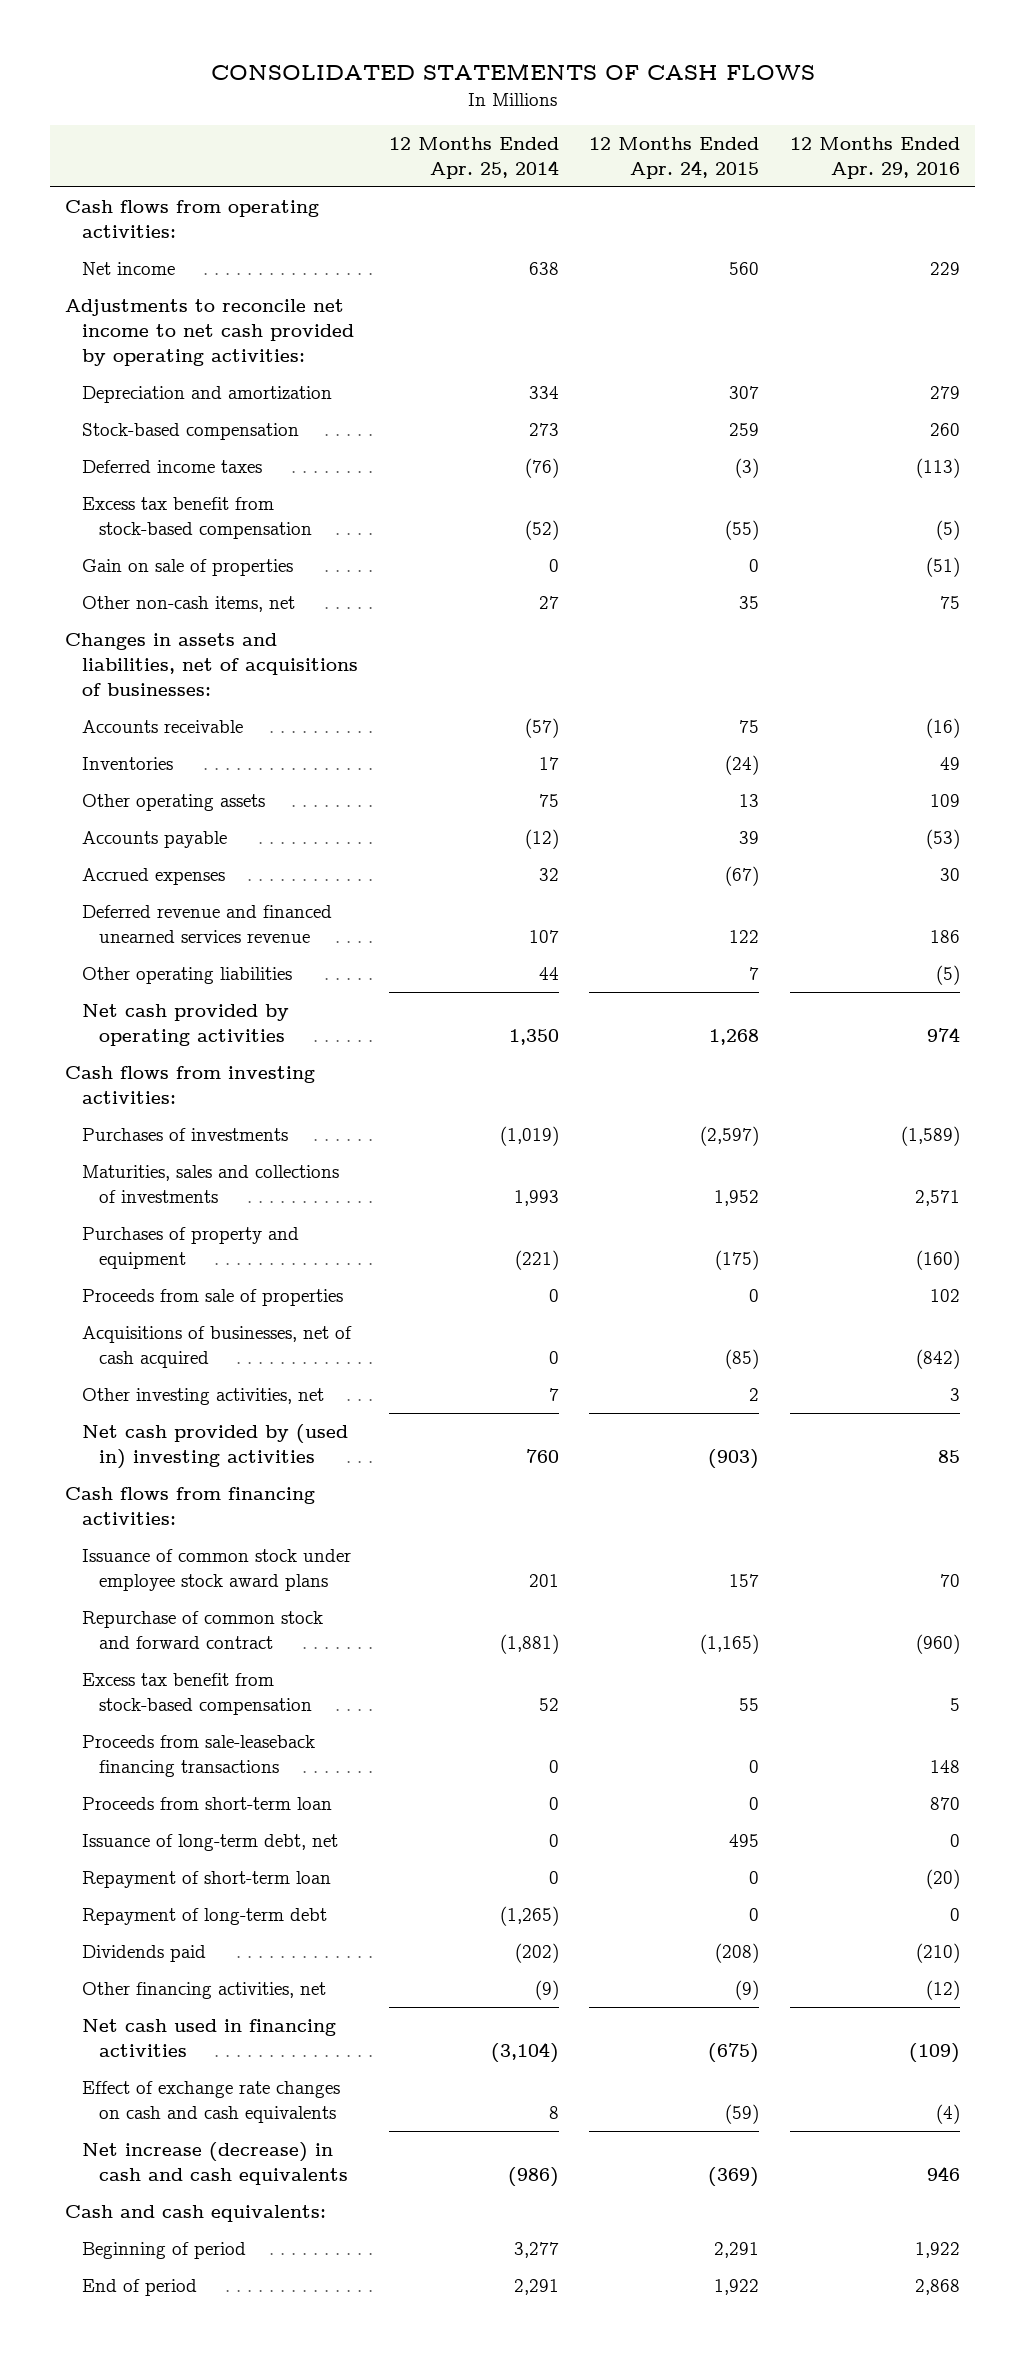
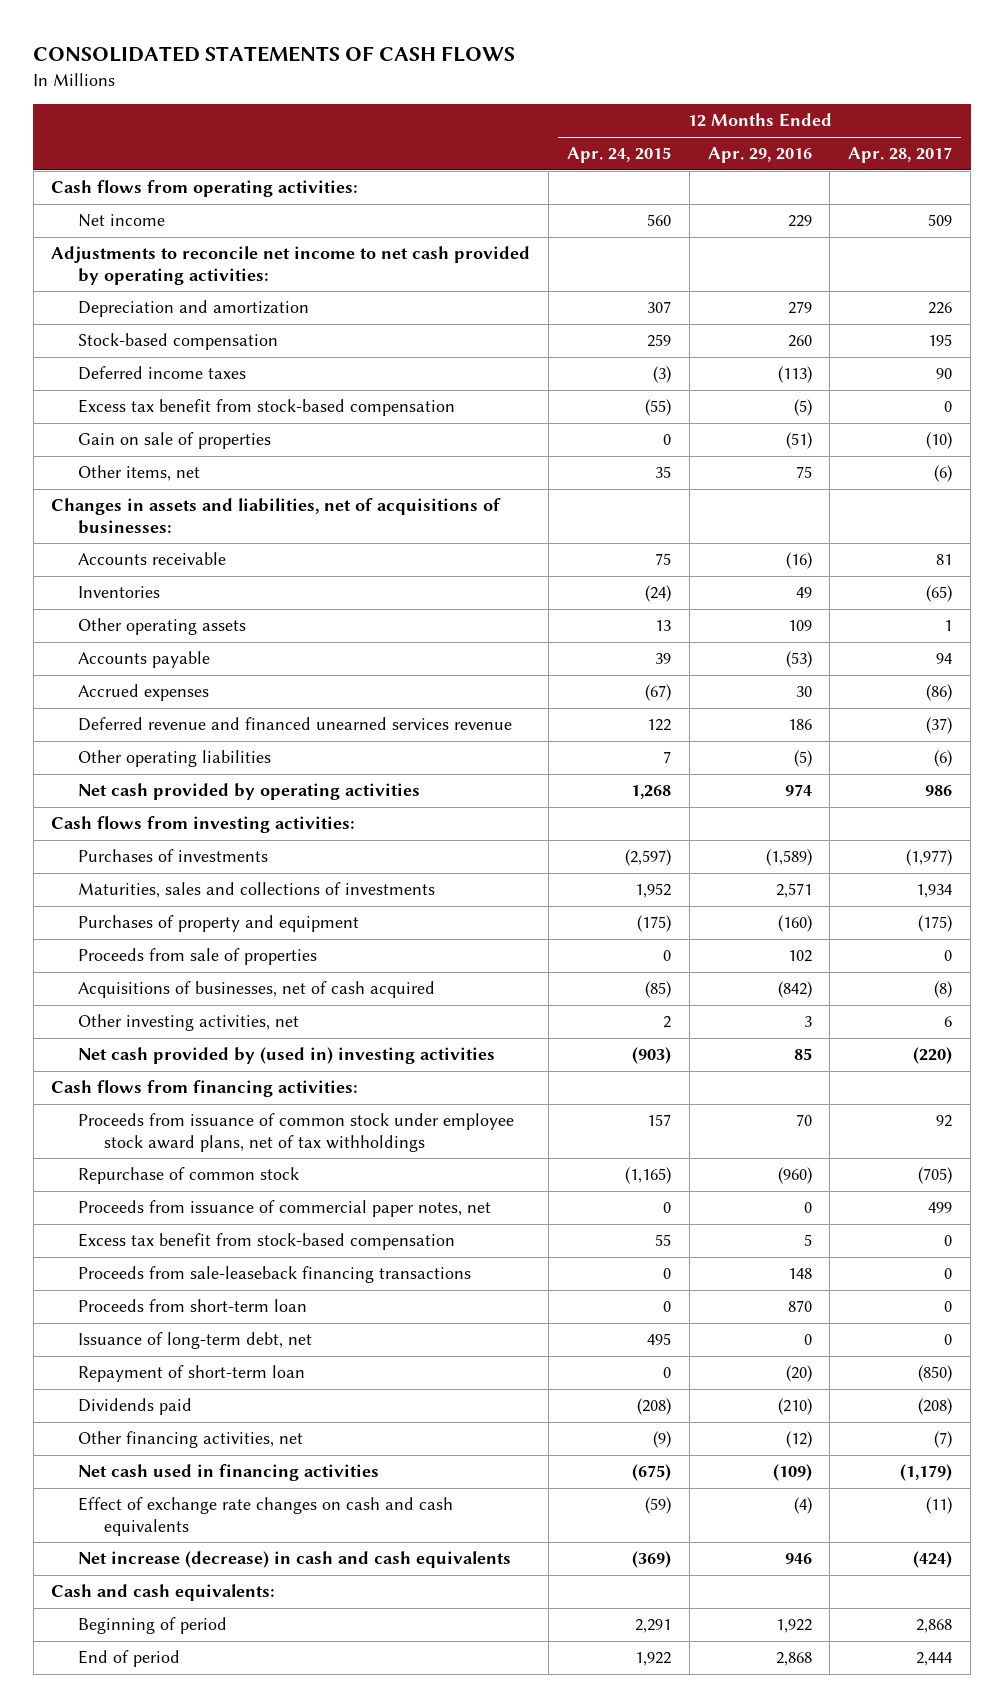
[388,137,559,179] 12 Months Ended Apr. 25, 2014 -> none
none -> [848,147,953,164] Apr. 28, 2017
[82,596,296,613] Other non-cash items, net -> [77,465,200,482] Other items, net
[82,1549,352,1592] Issuance of common stock under employee stock award plans -> [77,1113,514,1152] Proceeds from issuance of common stock under employee stock award plans, net of tax withholdings
[82,1611,324,1650] Repurchase of common stock and forward contract -> [77,1167,299,1185] Repurchase of common stock
none -> [77,1200,491,1218] Proceeds from issuance of commercial paper notes, net
[82,1908,328,1926] Repayment of long-term debt -> none

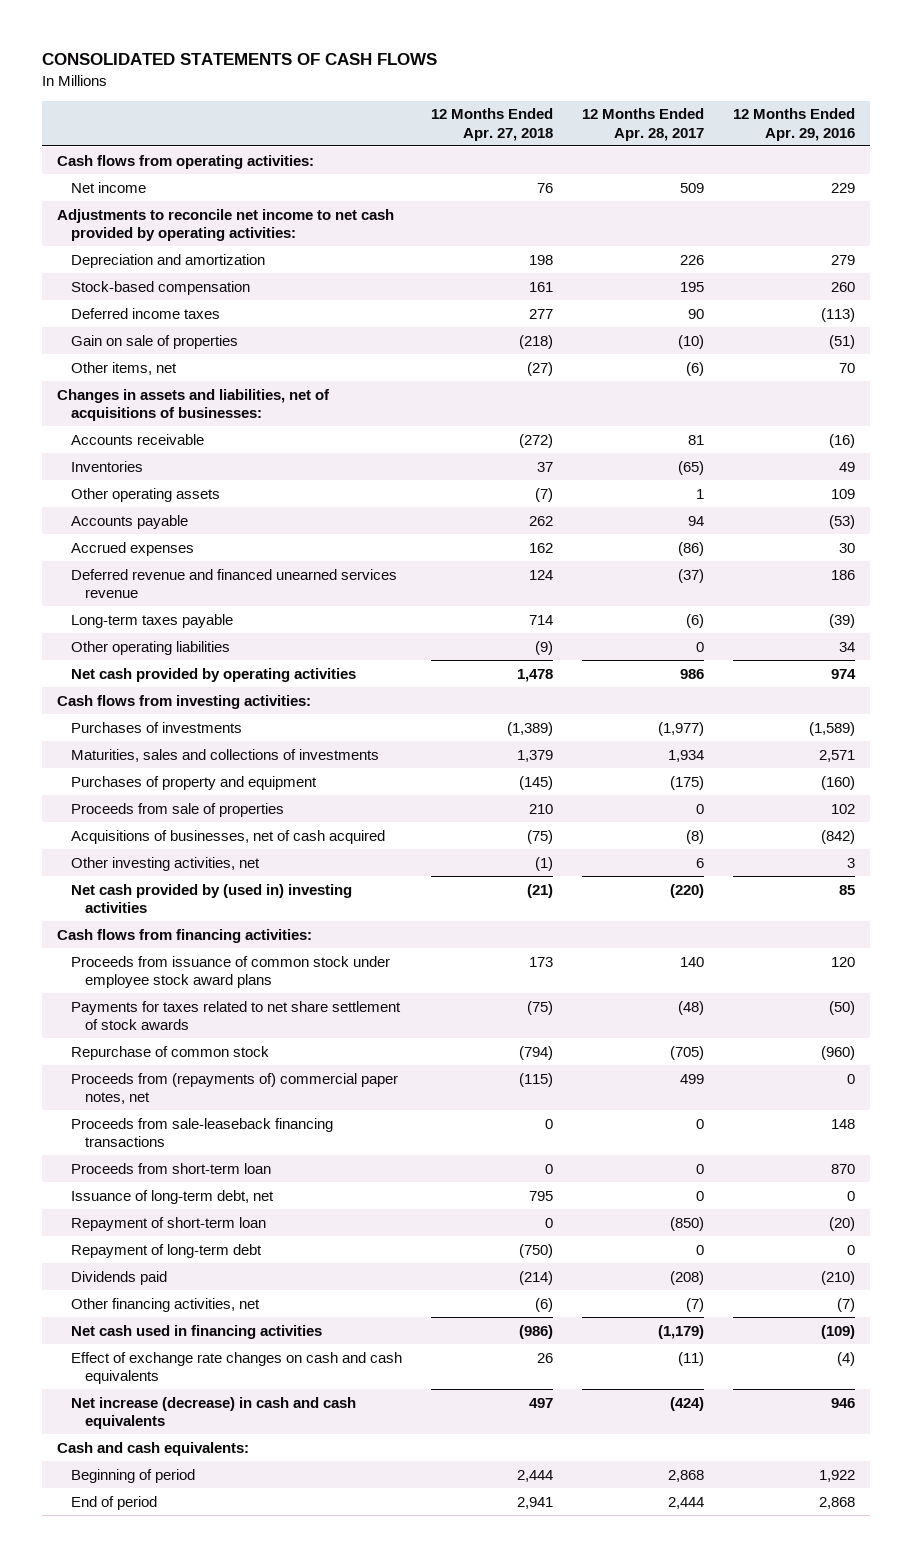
[567,147,672,164] Apr. 24, 2015 -> none
none -> [430,108,553,141] 12 Months Ended Apr. 27, 2018
[77,399,455,417] Excess tax benefit from stock-based compensation -> none
[795,466,812,479] 75 -> [839,362,856,373] 70
none -> [70,613,233,628] Long-term taxes payable
[793,750,812,768] (5) -> [839,641,856,652] 34
[934,750,953,768] (6) -> [696,641,705,652] 0
[77,1113,514,1152] Proceeds from issuance of common stock under employee stock award plans, net of tax withholdings -> [70,955,390,989] Proceeds from issuance of common stock under employee stock award plans
[795,1114,812,1127] 70 -> [831,956,856,967] 120
[936,1115,953,1128] 92 -> [680,956,705,967] 140
none -> [70,1000,401,1031] Payments for taxes related to net share settlement of stock awards
[77,1233,455,1251] Excess tax benefit from stock-based compensation -> none
[77,1200,491,1218] Proceeds from issuance of commercial paper notes, net -> [70,1072,398,1105] Proceeds from (repayments of) commercial paper notes, net
none -> [70,1243,262,1258] Repayment of long-term debt
[785,1431,812,1449] (12) -> [837,1297,856,1312] (7)

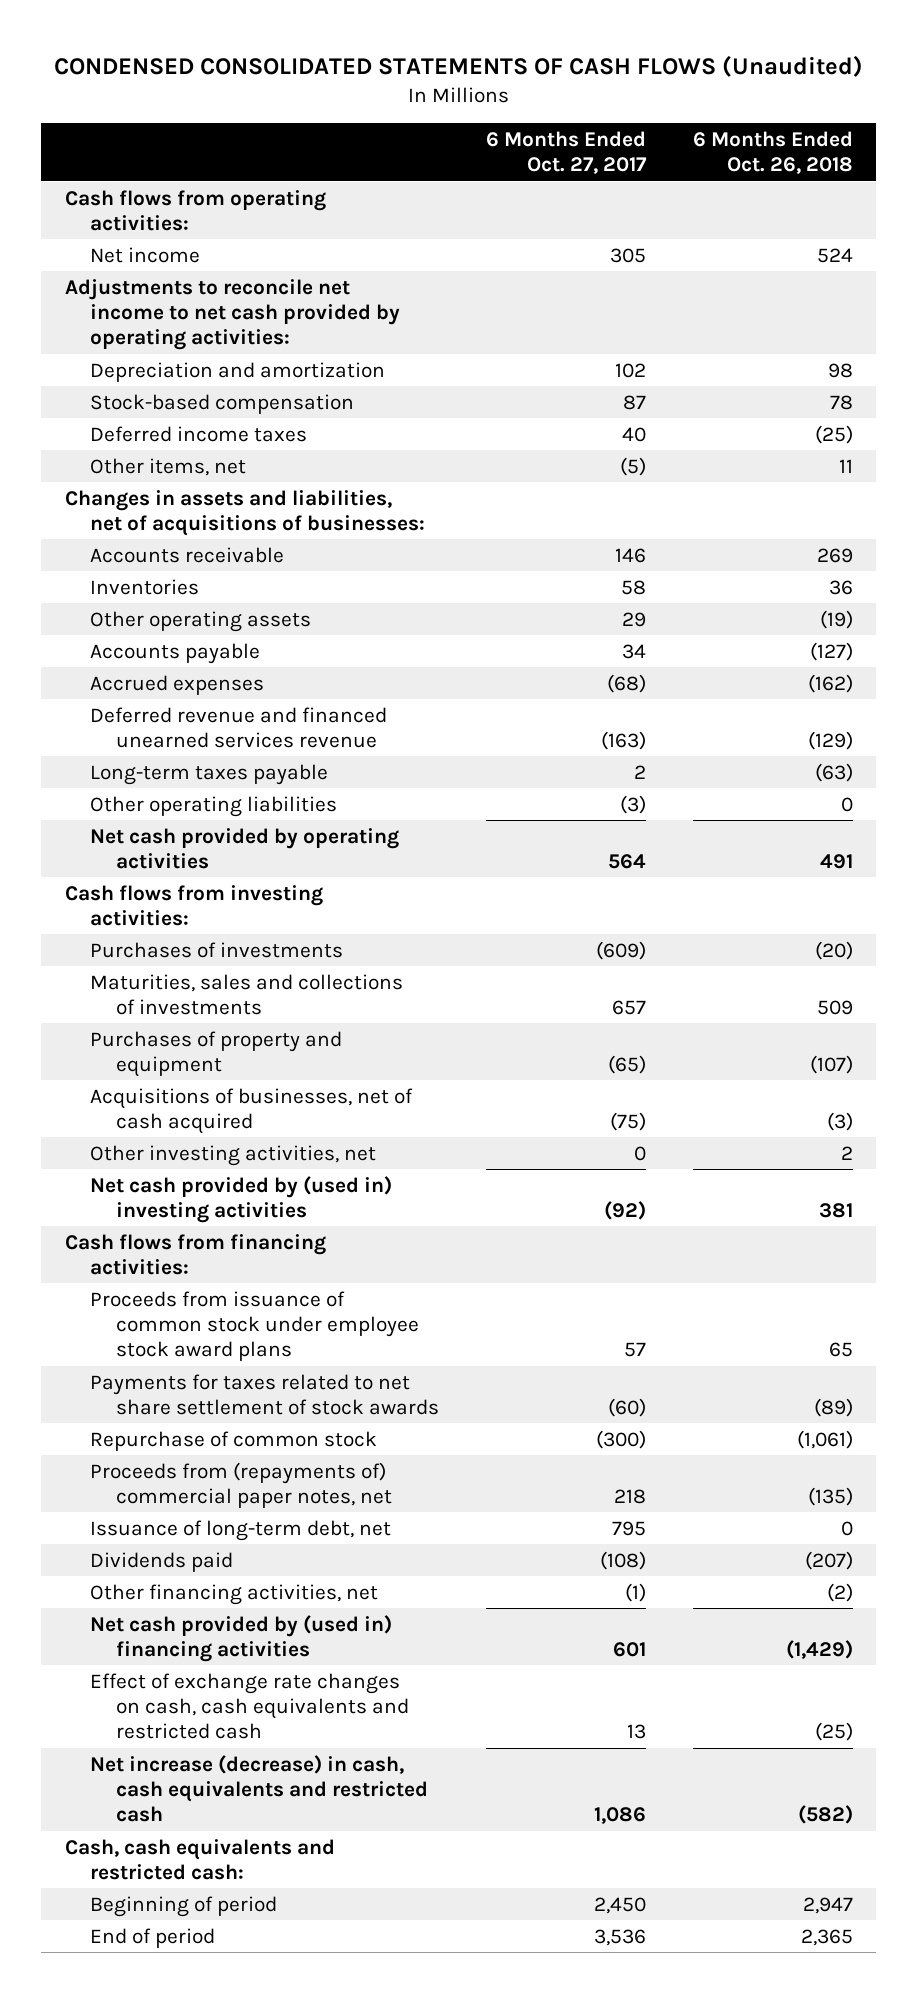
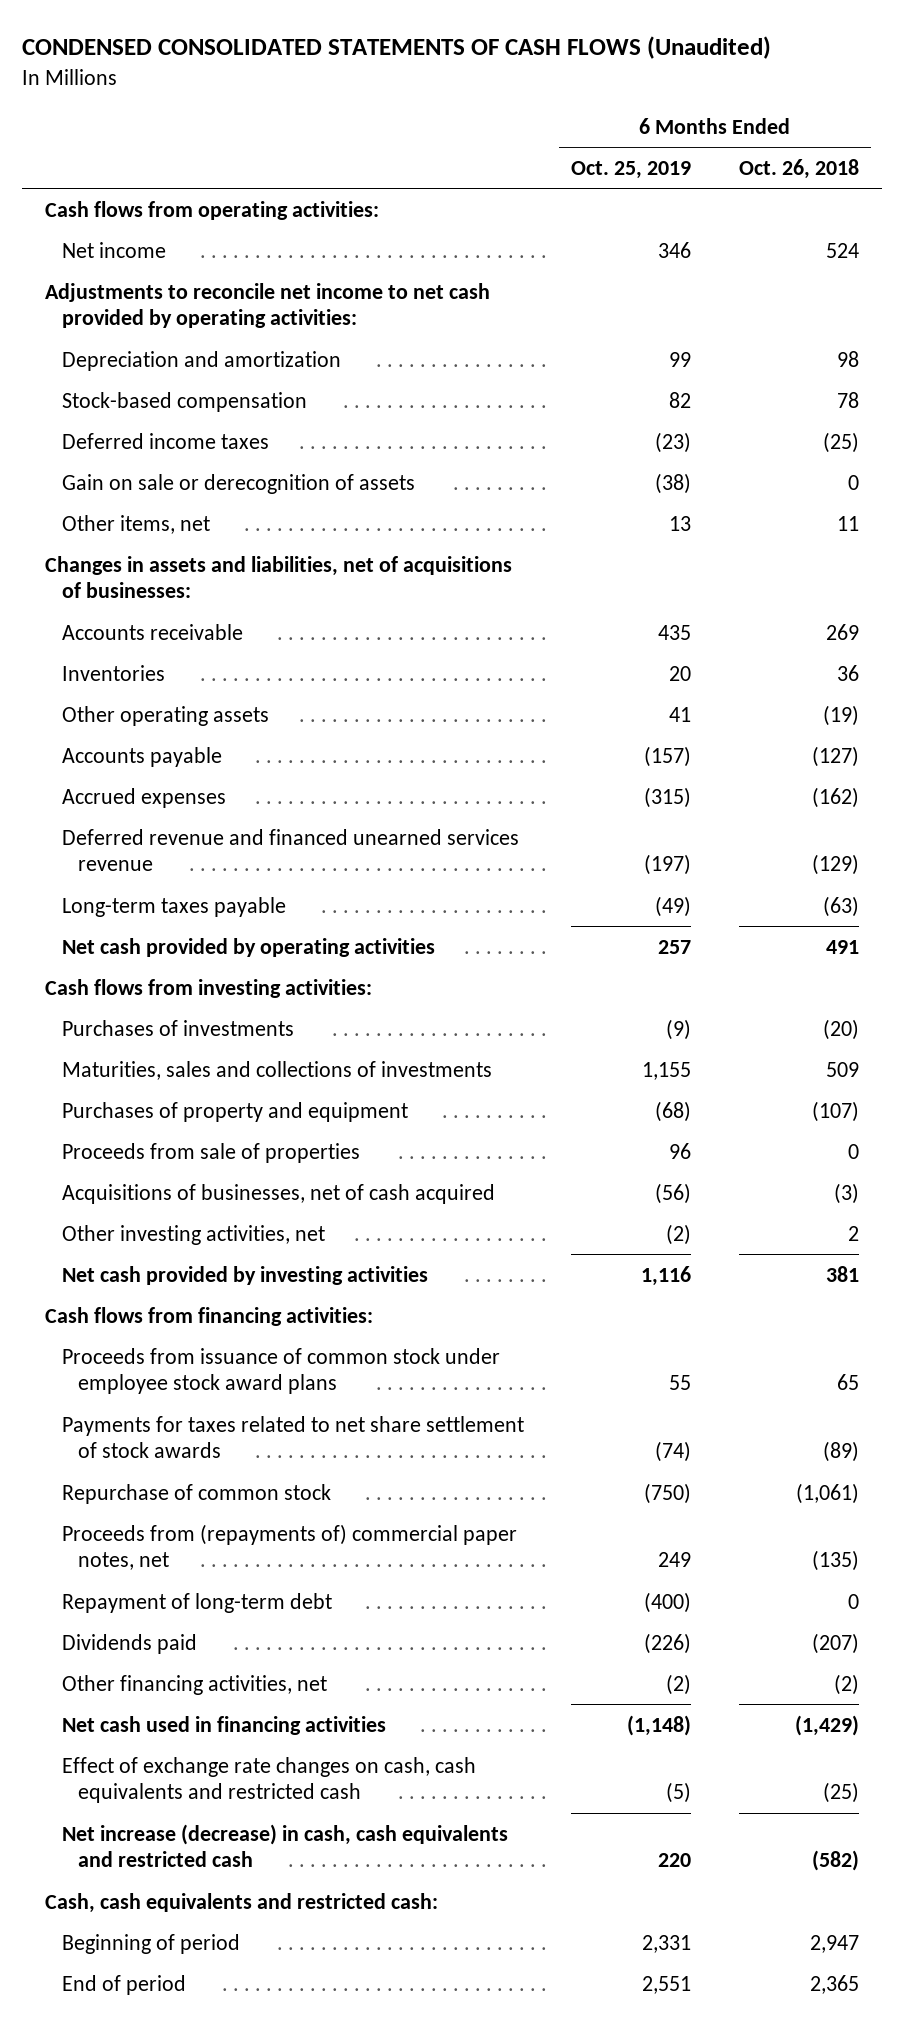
[485,130,647,175] 6 Months Ended Oct. 27, 2017 -> none
none -> [571,161,692,180] Oct. 25, 2019
none -> [61,473,415,494] Gain on sale or derecognition of assets
[90,795,338,817] Other operating liabilities -> none
none -> [61,1142,360,1163] Proceeds from sale of properties
[90,1175,393,1223] Net cash provided by (used in) investing activities -> [61,1265,428,1285] Net cash provided by investing activities
[90,1519,392,1541] Issuance of long-term debt, net -> [61,1592,332,1613] Repayment of long-term debt
[90,1614,393,1662] Net cash provided by (used in) financing activities -> [61,1715,386,1735] Net cash used in financing activities

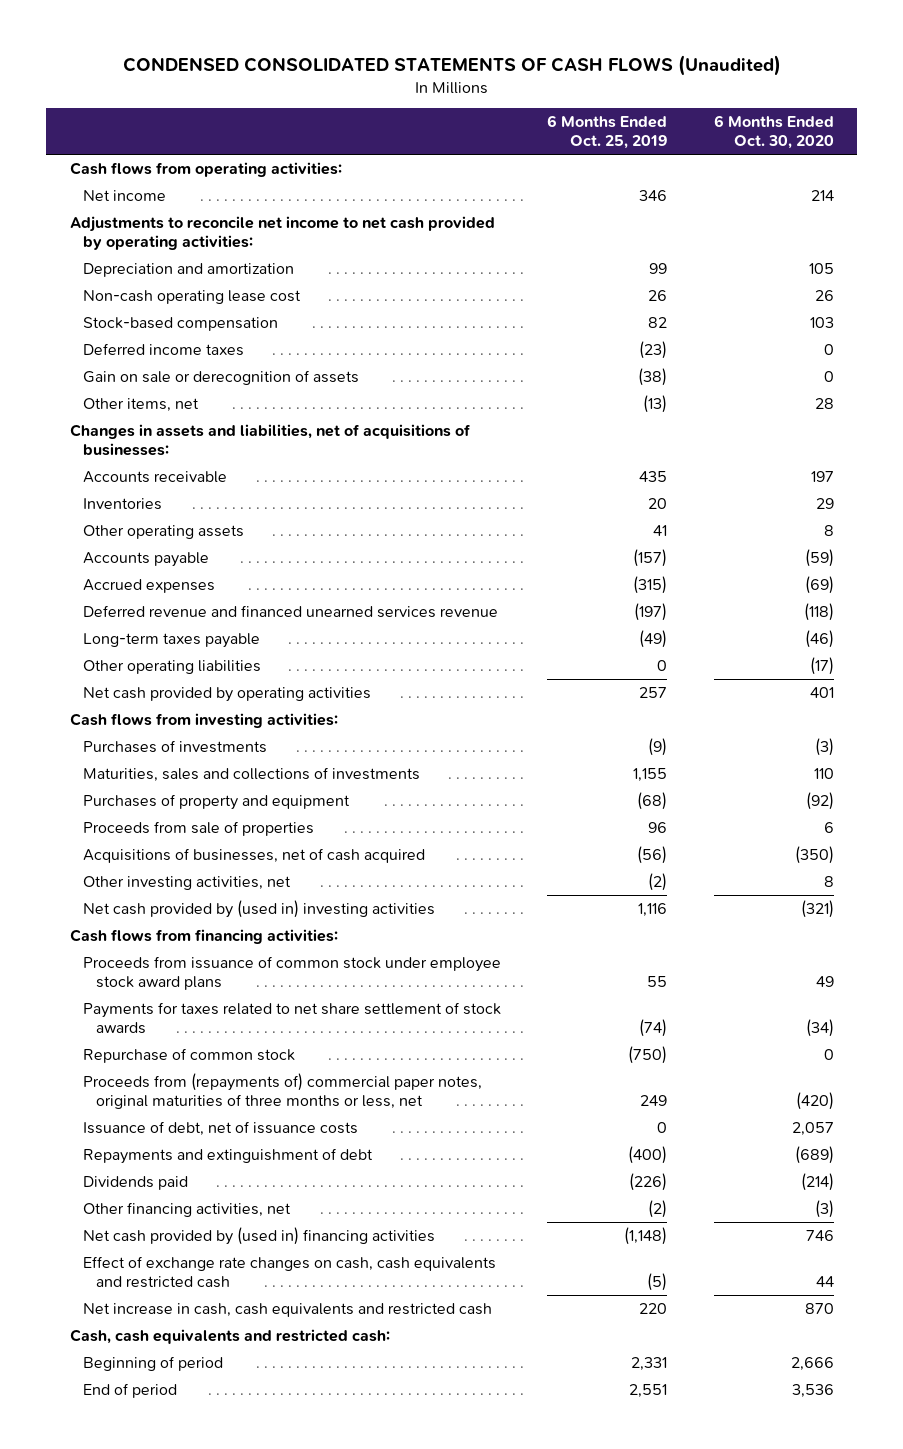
[738,159,859,180] Oct. 26, 2018 -> none
none -> [713,115,834,150] 6 Months Ended Oct. 30, 2020
none -> [82,290,301,305] Non-cash operating lease cost
[669,515,692,531] 13 -> [643,395,668,414] (13)
none -> [82,660,261,675] Other operating liabilities
[61,1265,428,1285] Net cash provided by investing activities -> [82,900,435,919] Net cash provided by (used in) investing activities
[61,1592,332,1613] Repayment of long-term debt -> none
[61,1523,517,1571] Proceeds from (repayments of) commercial paper notes, net -> [82,1073,482,1109] Proceeds from (repayments of) commercial paper notes, original maturities of three months or less, net
none -> [82,1121,358,1137] Issuance of debt, net of issuance costs
none -> [82,1148,373,1165] Repayments and extinguishment of debt
[61,1715,386,1735] Net cash used in financing activities -> [82,1227,435,1246] Net cash provided by (used in) financing activities
[61,1823,508,1868] Net increase (decrease) in cash, cash equivalents and restricted cash -> [82,1303,492,1318] Net increase in cash, cash equivalents and restricted cash

